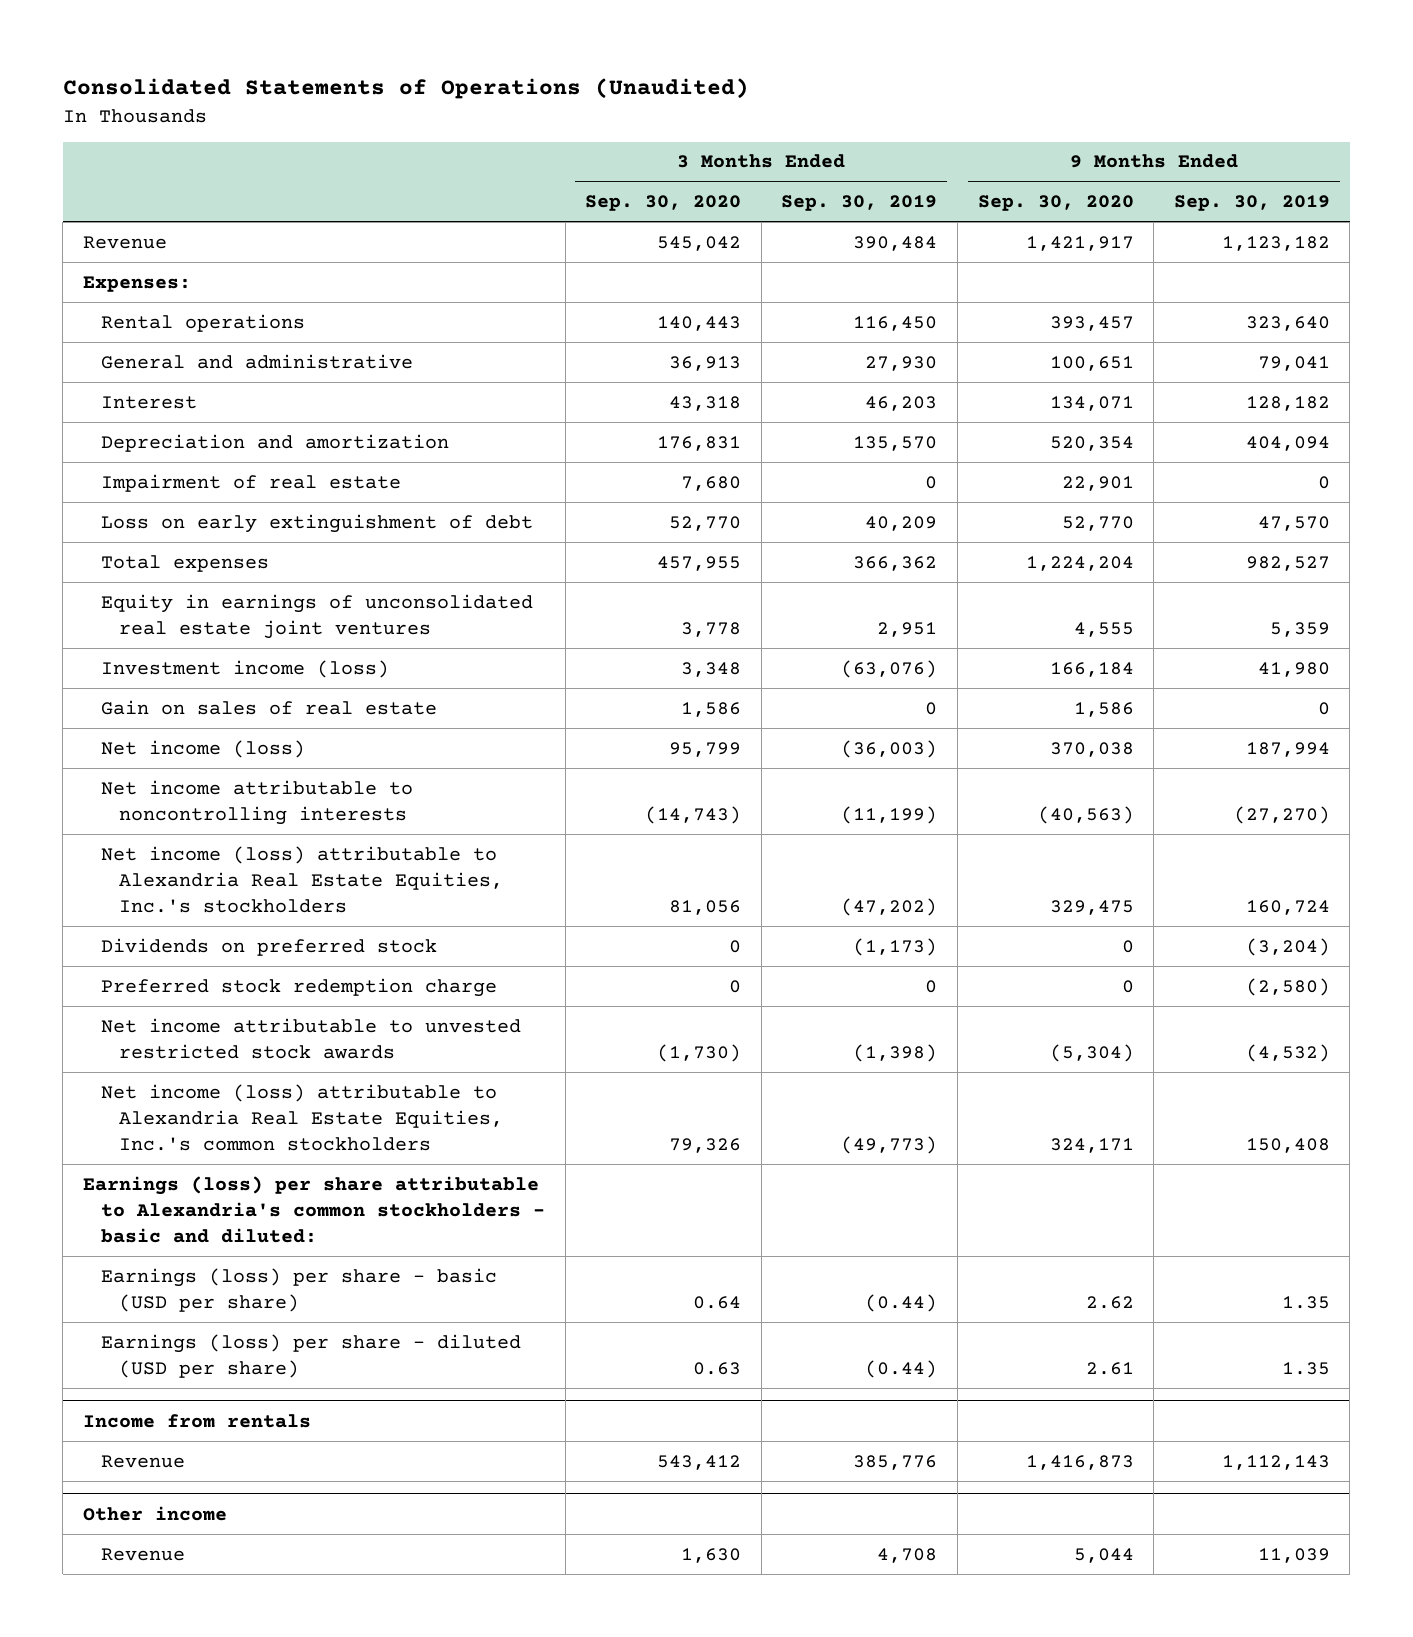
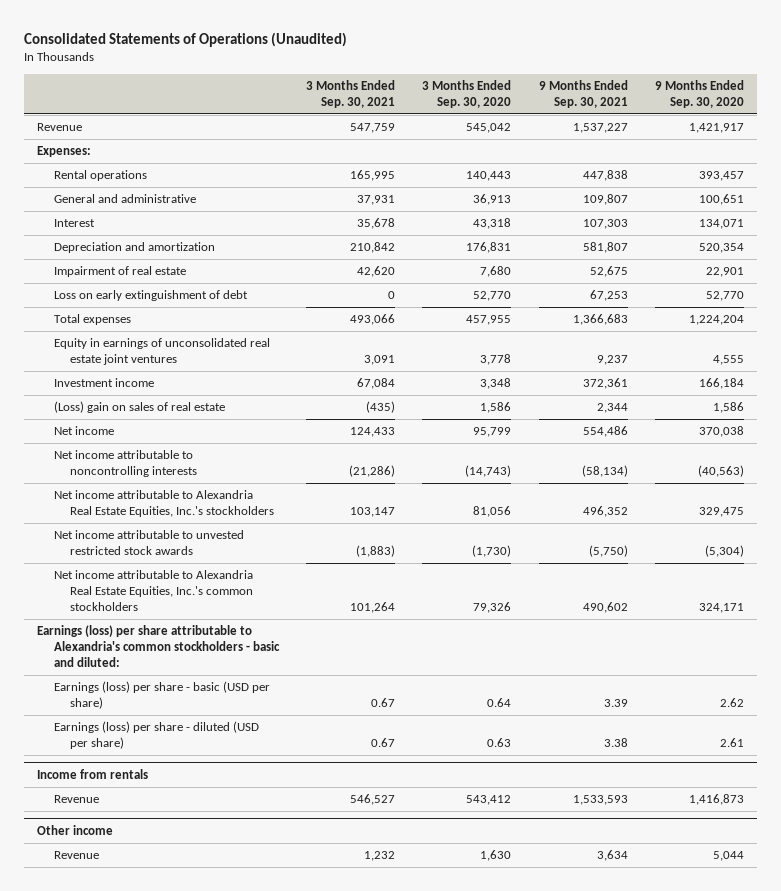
[781,195,938,212] Sep. 30, 2019 -> none
[1173,195,1330,212] Sep. 30, 2019 -> none
none -> [306,79,396,108] 3 Months Ended Sep. 30, 2021
none -> [538,79,628,108] 9 Months Ended Sep. 30, 2021
[101,659,390,678] Investment income (loss) -> [53,378,154,388] Investment income
[101,699,438,715] Gain on sales of real estate -> [53,401,225,414] (Loss) gain on sales of real estate
[101,739,306,758] Net income (loss) -> [53,426,114,436] Net income
[101,937,438,956] Dividends on preferred stock -> none
[101,977,498,997] Preferred stock redemption charge -> none
[101,845,504,913] Net income (loss) attributable to Alexandria Real Estate Equities, Inc.'s stockholders -> [53,490,275,517] Net income attributable to Alexandria Real Estate Equities, Inc.'s stockholders
[101,1083,504,1151] Net income (loss) attributable to Alexandria Real Estate Equities, Inc.'s common stockholders -> [53,570,254,611] Net income attributable to Alexandria Real Estate Equities, Inc.'s common stockholders

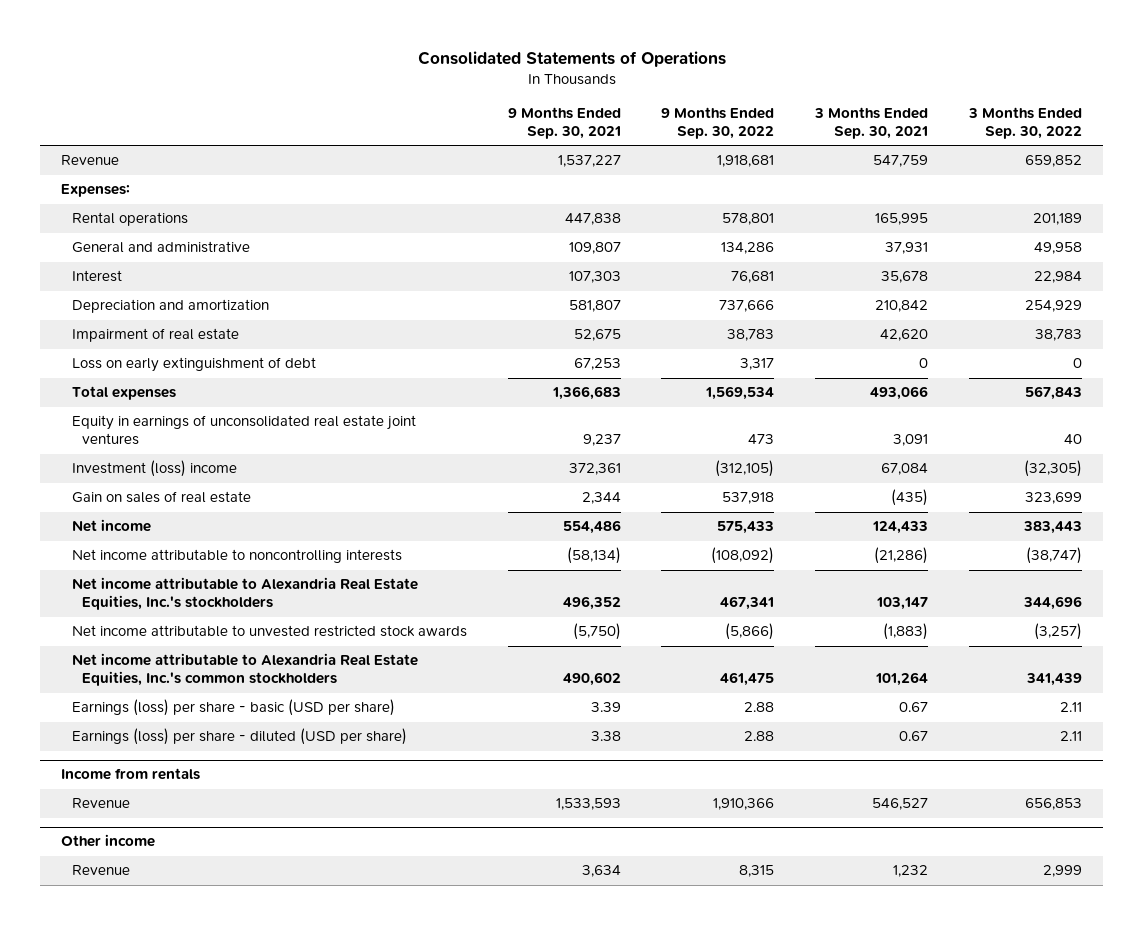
[23,31,347,47] Consolidated Statements of Operations (Unaudited) -> [417,50,726,67] Consolidated Statements of Operations
[422,79,512,108] 3 Months Ended Sep. 30, 2020 -> none
[654,79,744,108] 9 Months Ended Sep. 30, 2020 -> none
none -> [661,106,775,140] 9 Months Ended Sep. 30, 2022
none -> [968,106,1083,140] 3 Months Ended Sep. 30, 2022
[53,378,154,388] Investment income -> [71,460,237,478] Investment (loss) income
[53,401,225,414] (Loss) gain on sales of real estate -> [71,491,251,504] Gain on sales of real estate
[37,625,280,667] Earnings (loss) per share attributable to Alexandria's common stockholders - basic and diluted: -> none

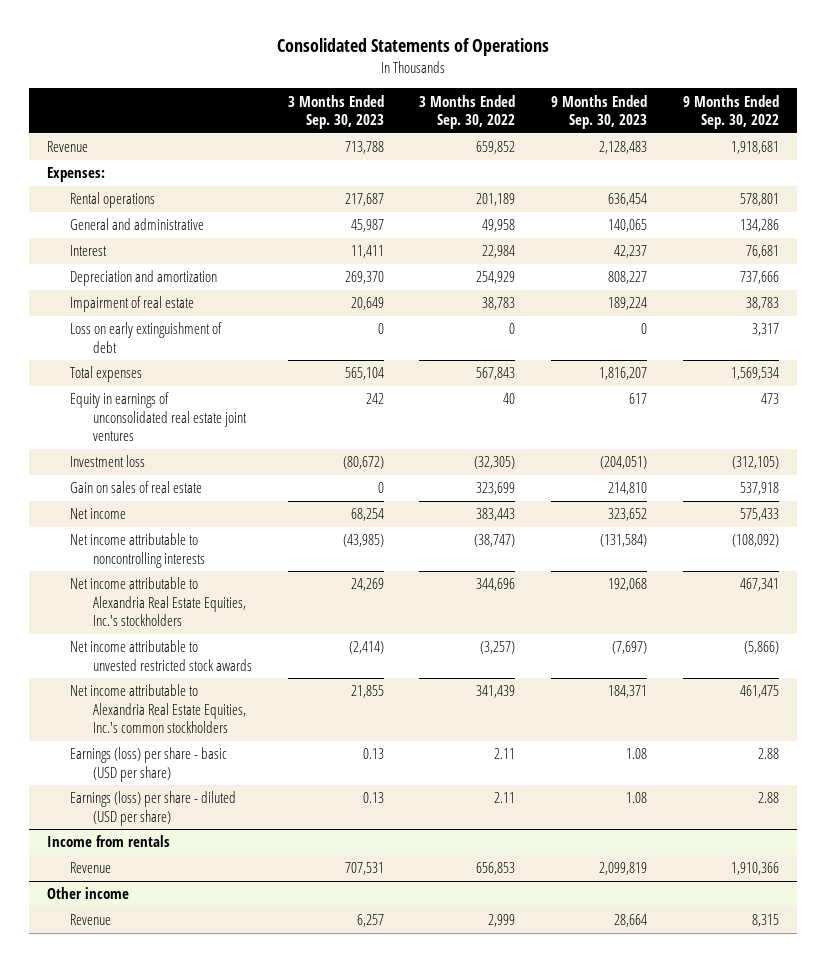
[507,106,621,140] 9 Months Ended Sep. 30, 2021 -> none
[814,106,929,140] 3 Months Ended Sep. 30, 2021 -> none
none -> [287,94,384,130] 3 Months Ended Sep. 30, 2023
none -> [551,94,648,130] 9 Months Ended Sep. 30, 2023
[71,460,237,478] Investment (loss) income -> [69,455,145,468] Investment loss

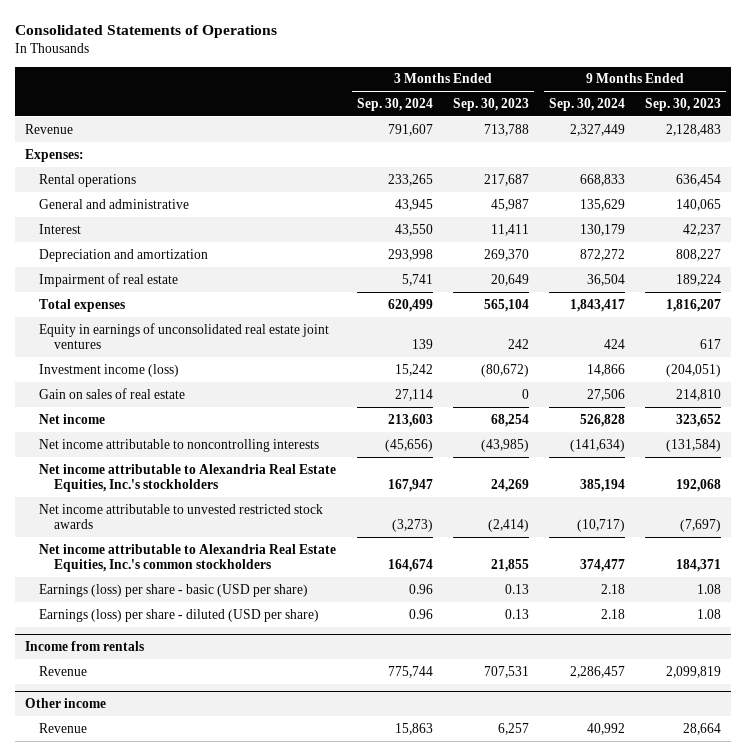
[419,94,516,130] 3 Months Ended Sep. 30, 2022 -> none
[682,94,779,130] 9 Months Ended Sep. 30, 2022 -> none
none -> [356,97,433,111] Sep. 30, 2024
none -> [548,97,625,111] Sep. 30, 2024
[69,322,222,353] Loss on early extinguishment of debt -> none
[69,455,145,468] Investment loss -> [39,363,180,377] Investment income (loss)

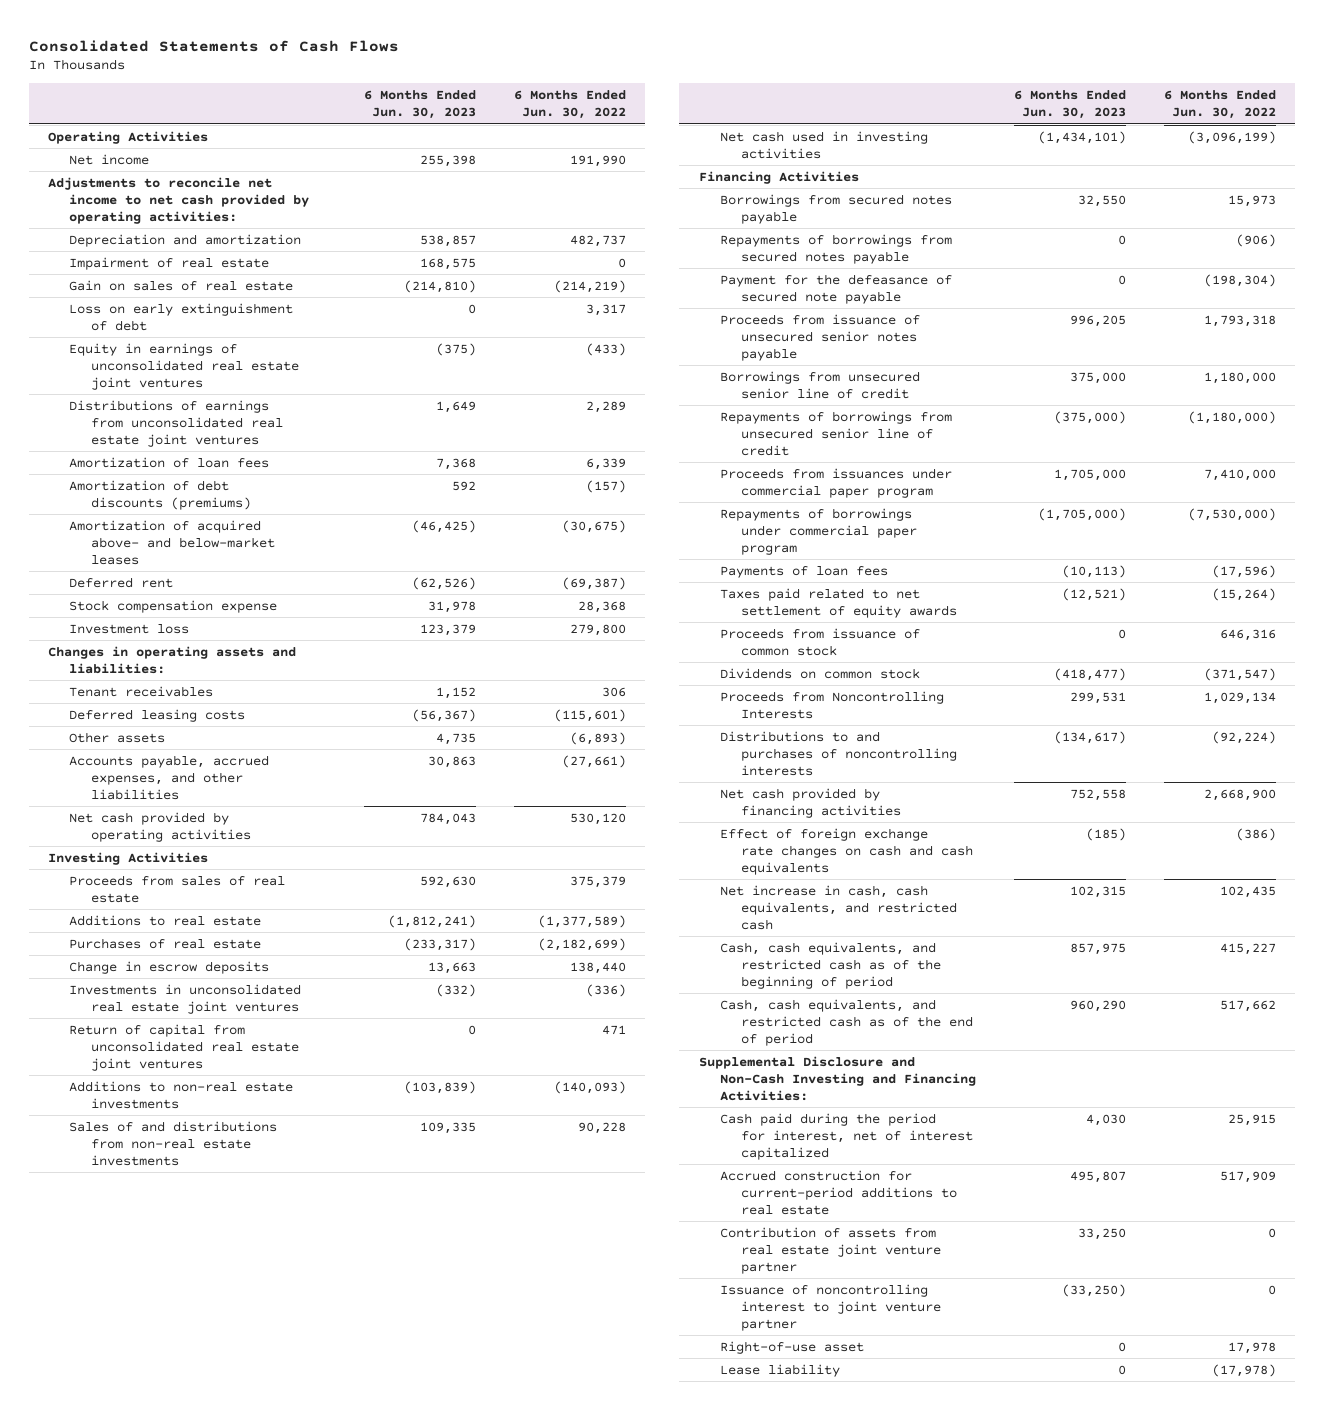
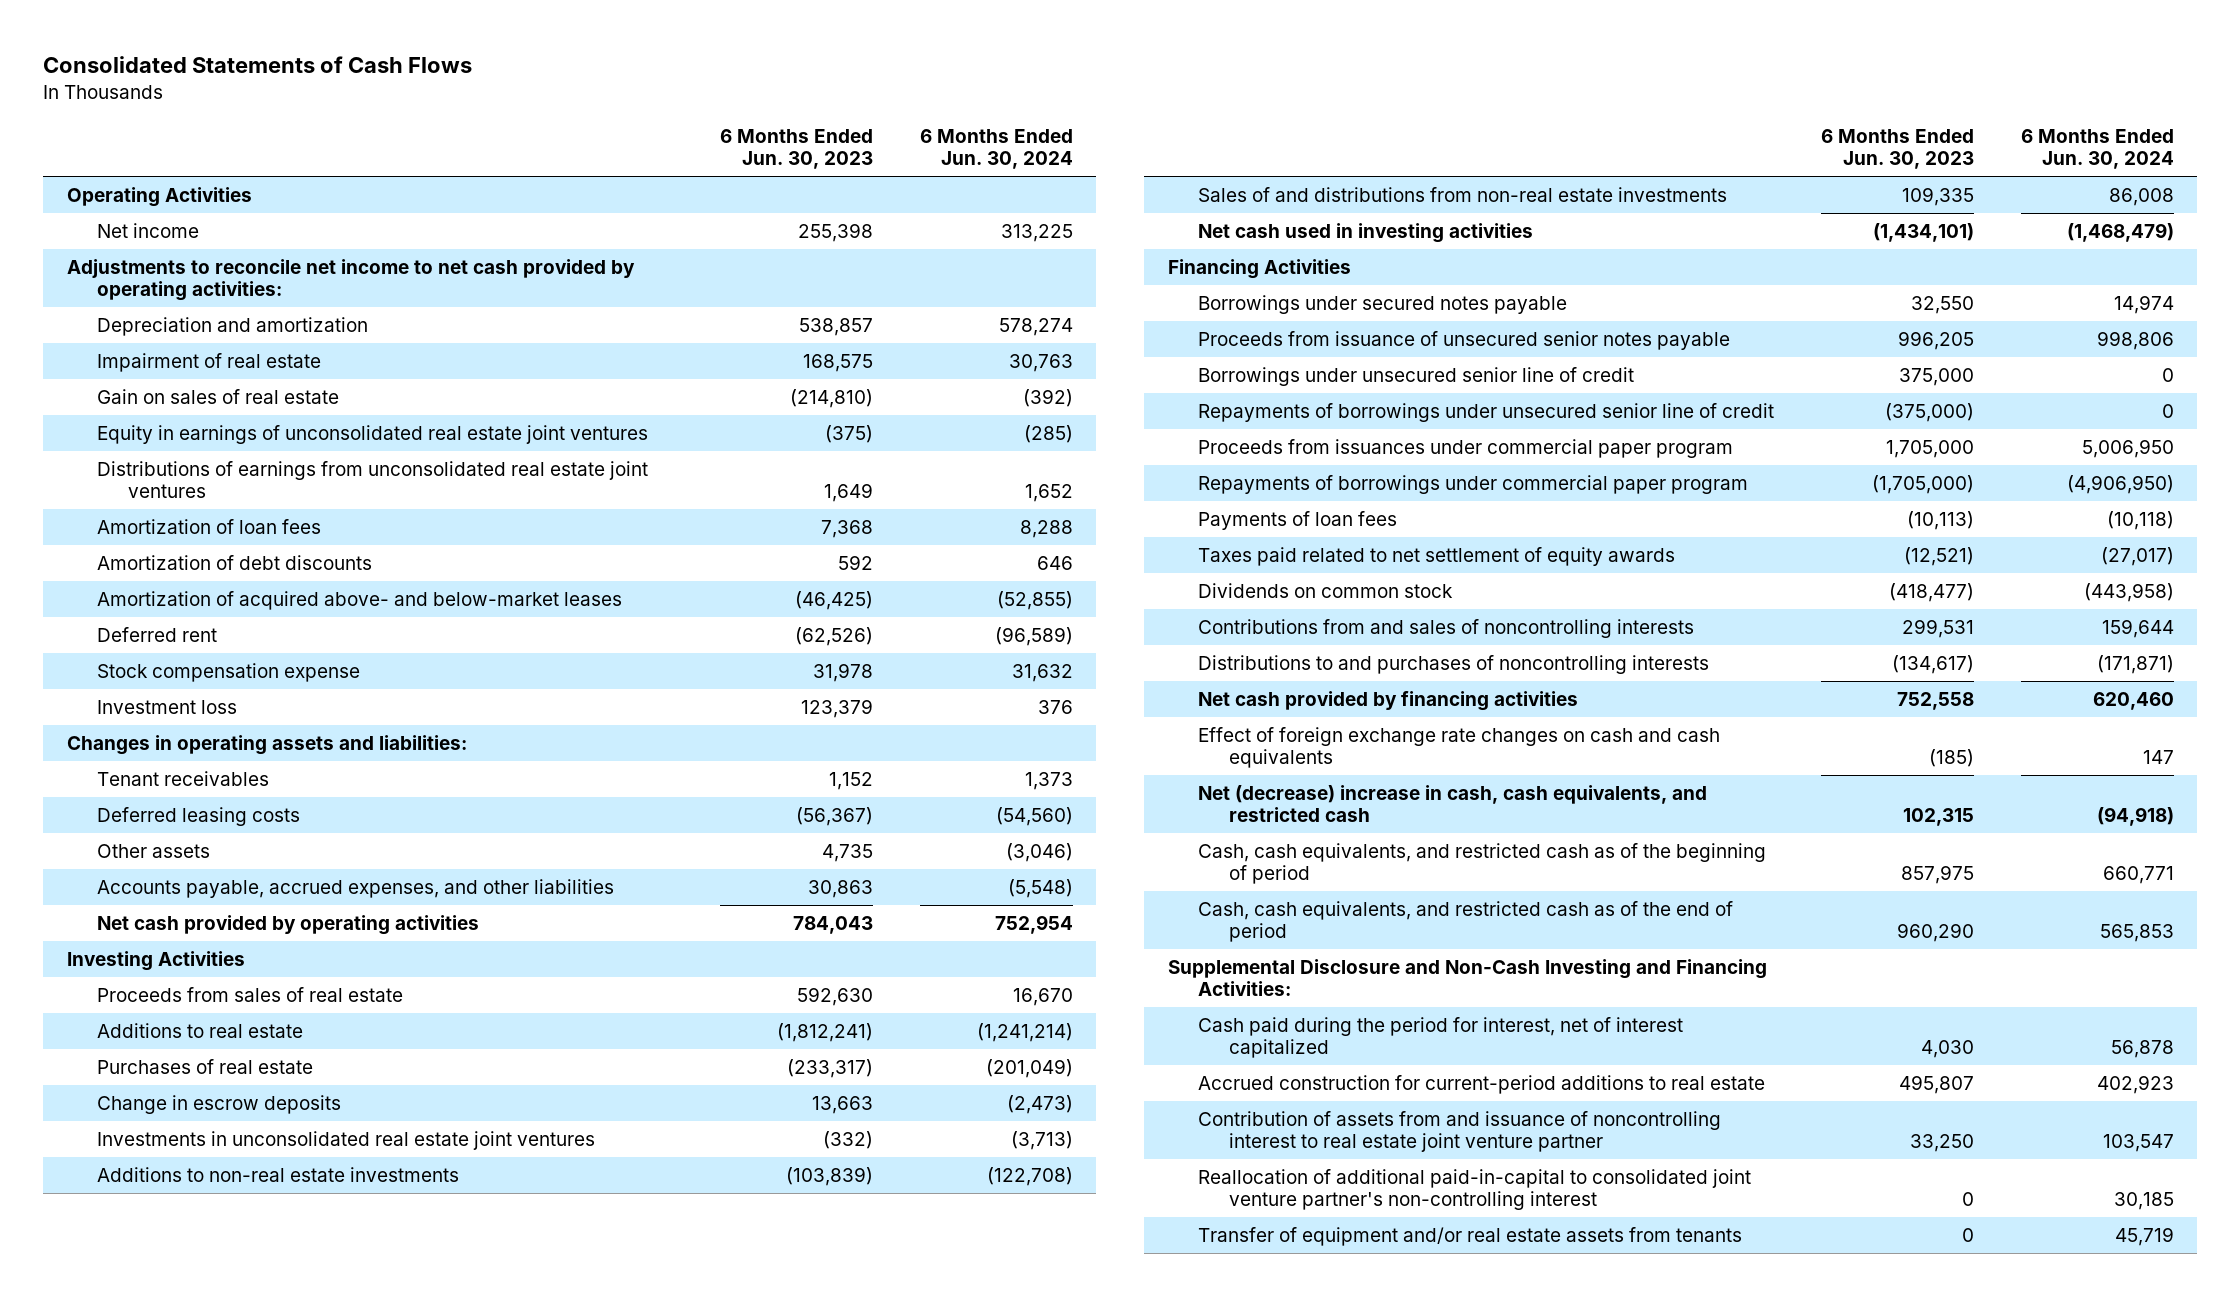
[513,90,626,119] 6 Months Ended Jun. 30, 2022 -> none
none -> [919,128,1073,170] 6 Months Ended Jun. 30, 2024
[69,302,294,331] Loss on early extinguishment of debt -> none
[69,479,251,510] Amortization of debt discounts (premiums) -> [97,555,373,571] Amortization of debt discounts
[69,1023,299,1071] Return of capital from unconsolidated real estate joint ventures -> none
[719,233,952,264] Repayments of borrowings from secured notes payable -> none
[719,273,952,304] Payment for the defeasance of secured note payable -> none
[719,193,952,224] Borrowings from secured notes payable -> [1198,295,1568,315] Borrowings under secured notes payable
[719,370,920,399] Borrowings from unsecured senior line of credit -> [1198,367,1635,387] Borrowings under unsecured senior line of credit
[719,410,952,456] Repayments of borrowings from unsecured senior line of credit -> [1198,403,1775,423] Repayments of borrowings under unsecured senior line of credit
[719,627,920,656] Proceeds from issuance of common stock -> none
[719,690,944,719] Proceeds from Noncontrolling Interests -> [1198,619,1695,639] Contributions from and sales of noncontrolling interests
[719,884,957,930] Net increase in cash, cash equivalents, and restricted cash -> [1198,785,1708,823] Net (decrease) increase in cash, cash equivalents, and restricted cash
[719,1283,941,1331] Issuance of noncontrolling interest to joint venture partner -> none
[719,1340,864,1354] Right-of-use asset -> none
[719,1363,840,1377] Lease liability -> none
[719,1226,941,1274] Contribution of assets from real estate joint venture partner -> [1198,1111,1722,1153] Contribution of assets from and issuance of noncontrolling interest to real estate joint venture partner
none -> [1198,1169,1752,1211] Reallocation of additional paid-in-capital to consolidated joint venture partner's non-controlling interest
none -> [1198,1227,1743,1247] Transfer of equipment and/or real estate assets from tenants

